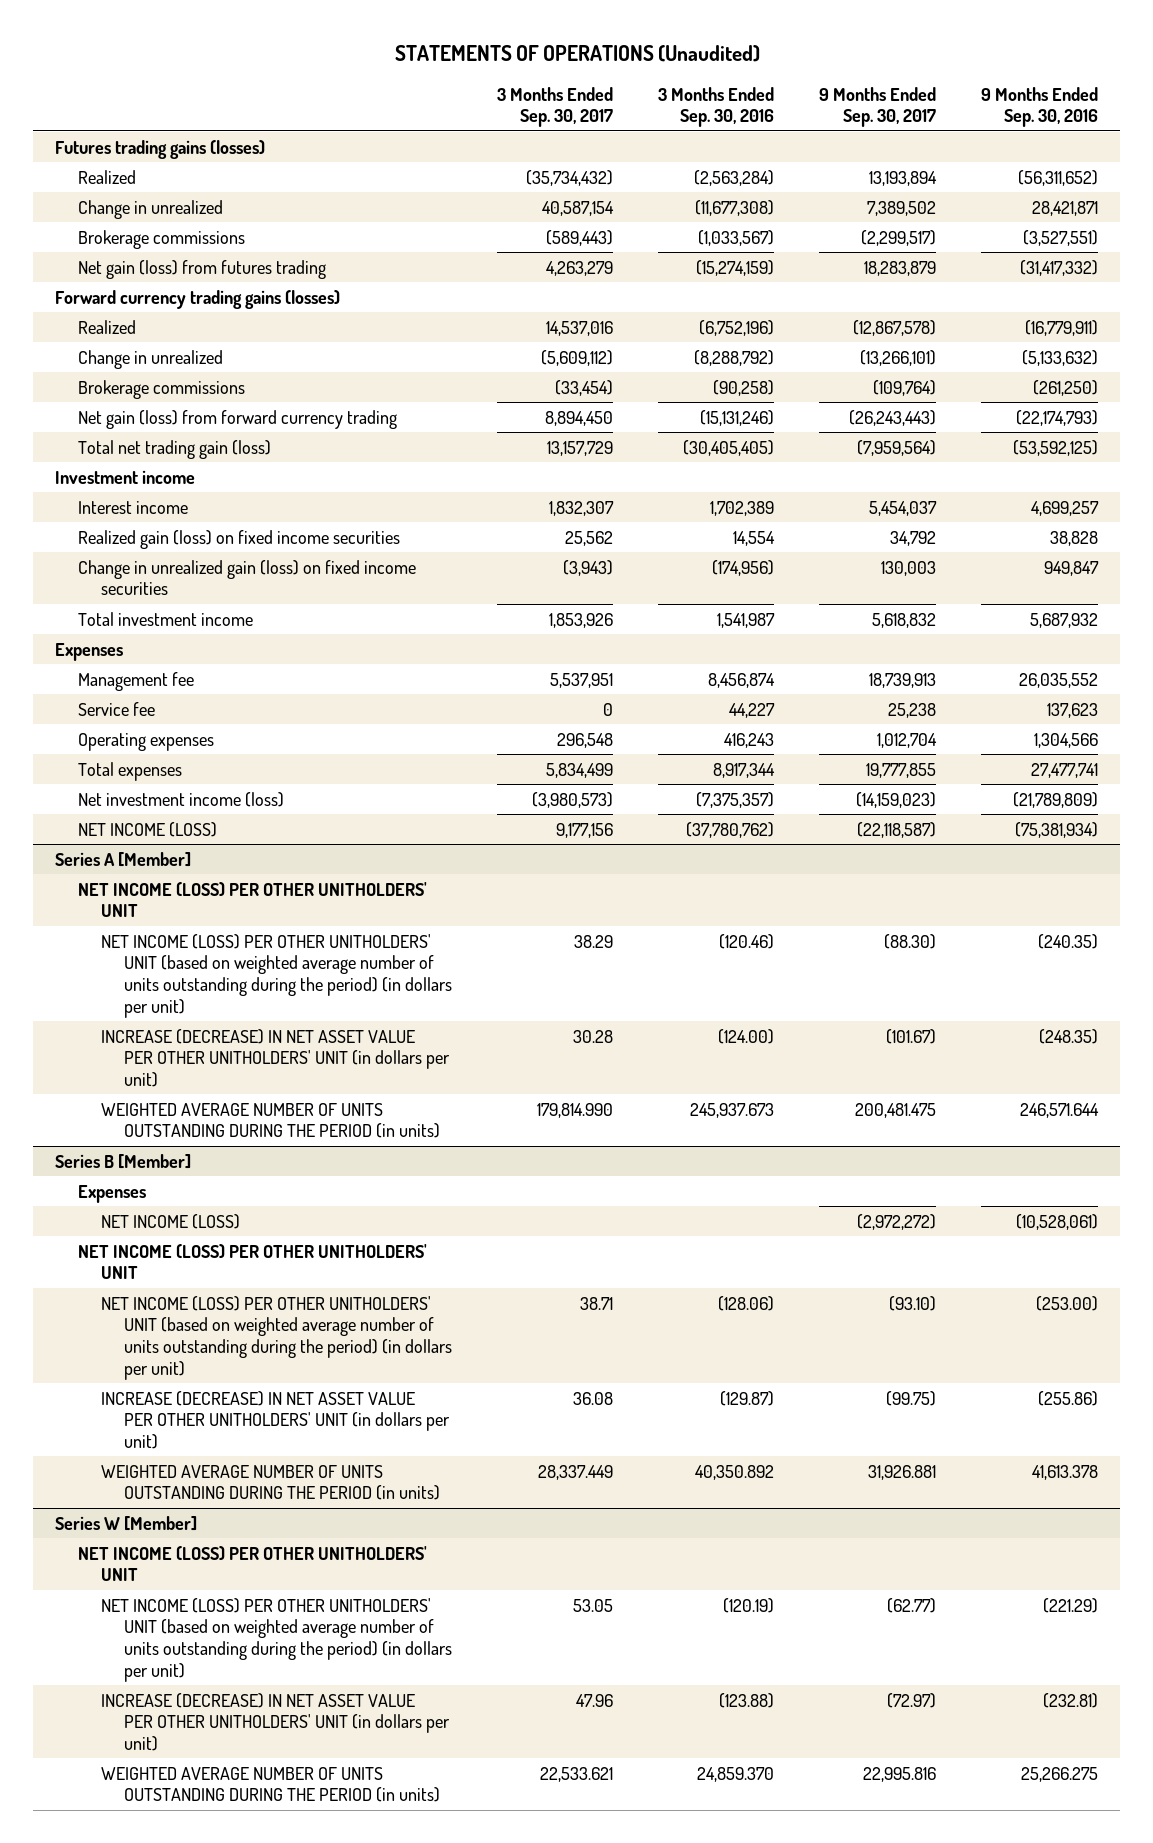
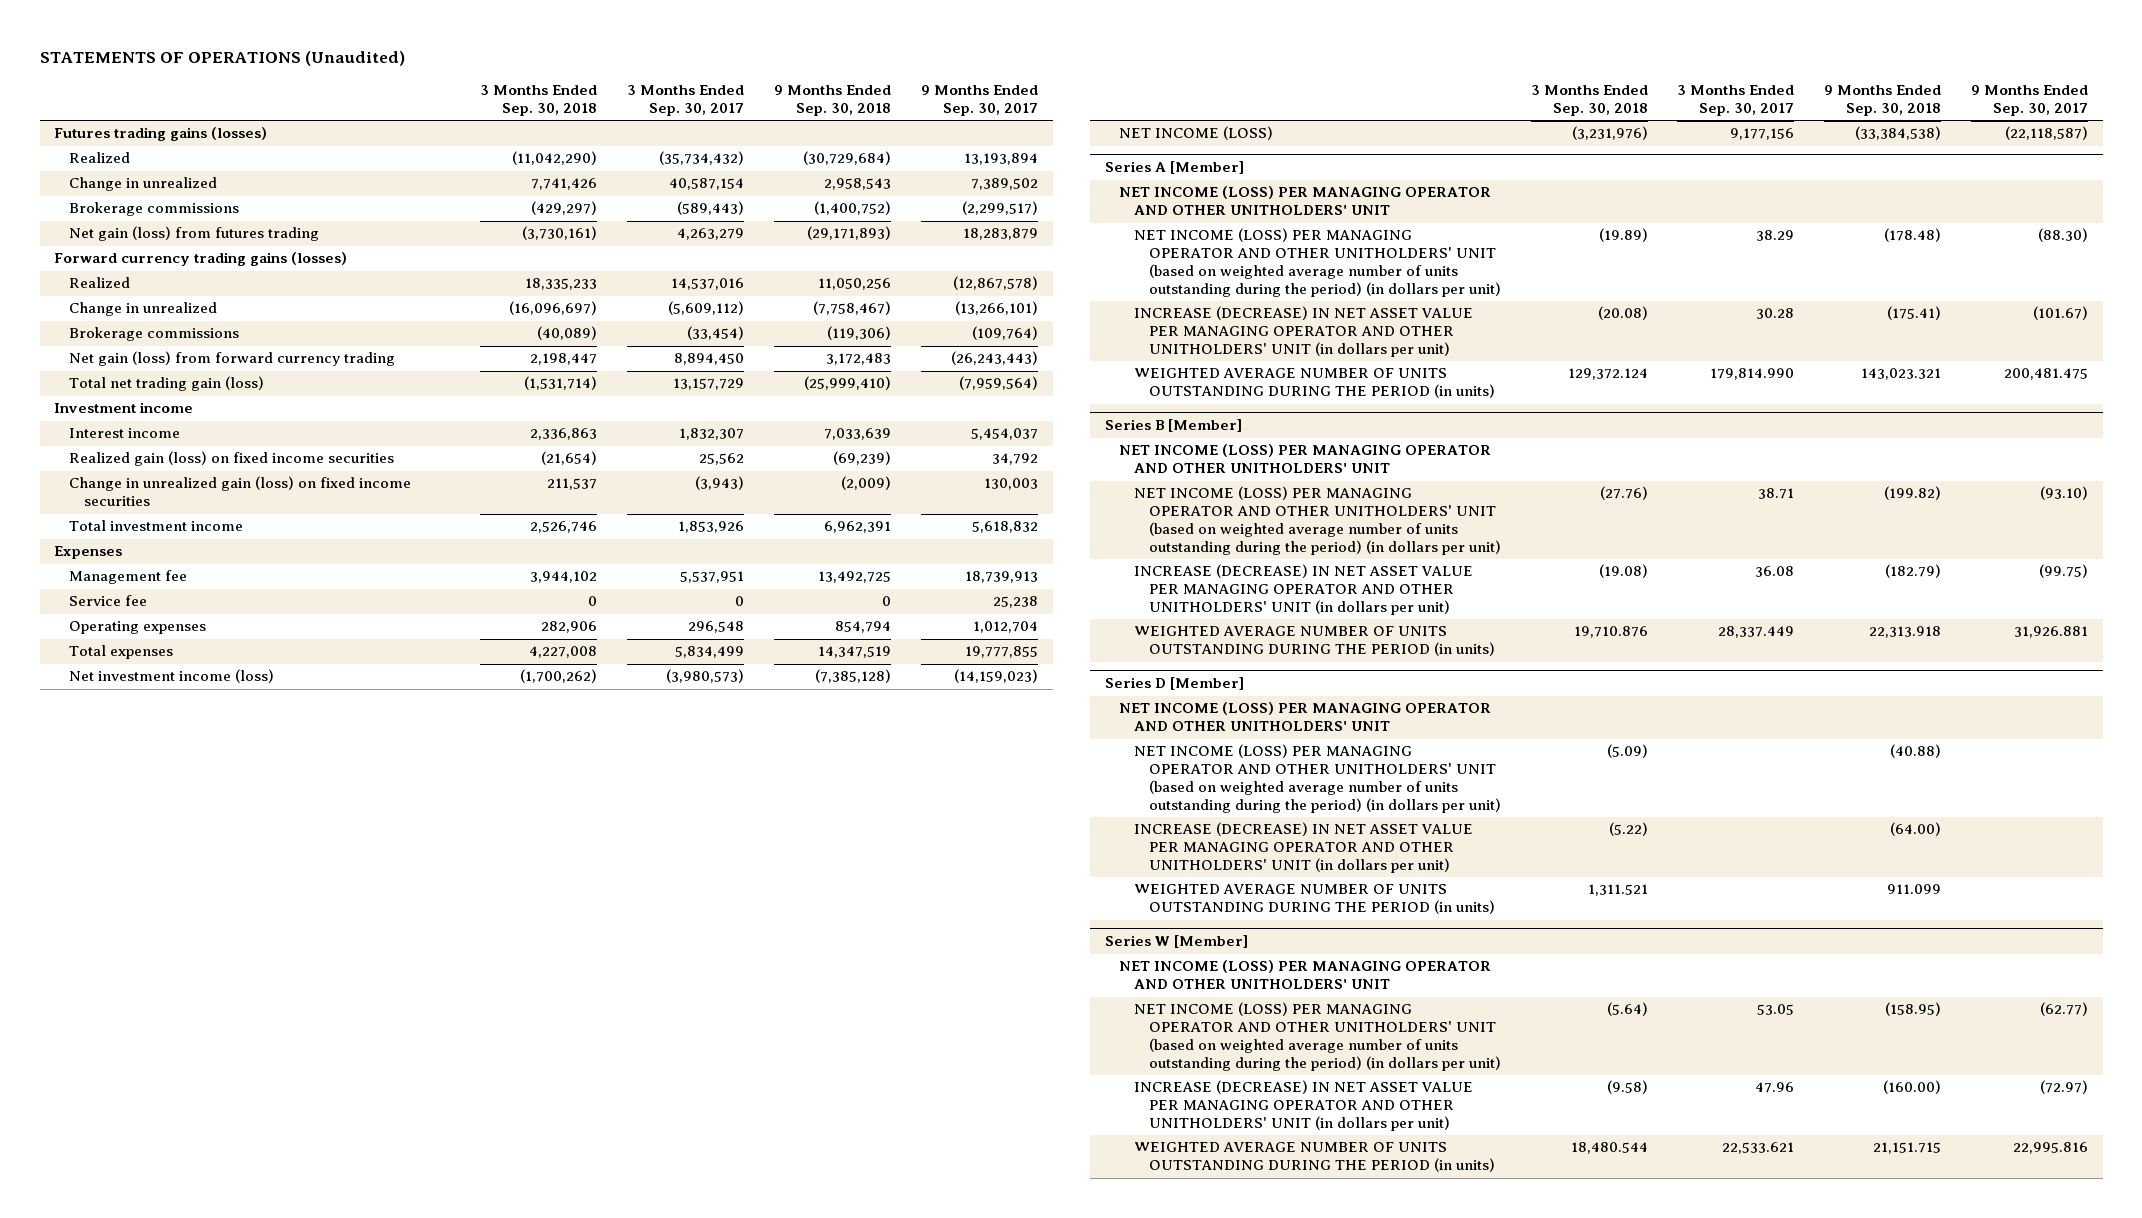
[657,86,774,128] 3 Months Ended Sep. 30, 2016 -> none
[980,86,1098,128] 9 Months Ended Sep. 30, 2016 -> none
none -> [480,85,598,116] 3 Months Ended Sep. 30, 2018
none -> [773,85,891,116] 9 Months Ended Sep. 30, 2018
[78,881,428,918] NET INCOME (LOSS) PER OTHER UNITHOLDERS' UNIT -> [1119,186,1492,216] NET INCOME (LOSS) PER MANAGING OPERATOR AND OTHER UNITHOLDERS' UNIT
[101,933,453,1018] NET INCOME (LOSS) PER OTHER UNITHOLDERS' UNIT (based on weighted average number of units outstanding during the period) (in dollars per unit) -> [1134,228,1501,298] NET INCOME (LOSS) PER MANAGING OPERATOR AND OTHER UNITHOLDERS' UNIT (based on weighted average number of units outstanding during the period) (in dollars per unit)
[101,1028,451,1087] INCREASE (DECREASE) IN NET ASSET VALUE PER OTHER UNITHOLDERS' UNIT (in dollars per unit) -> [1134,306,1474,358] INCREASE (DECREASE) IN NET ASSET VALUE PER MANAGING OPERATOR AND OTHER UNITHOLDERS' UNIT (in dollars per unit)
[78,1184,147,1203] Expenses -> none
[101,1213,241,1229] NET INCOME (LOSS) -> none
[78,1243,428,1280] NET INCOME (LOSS) PER OTHER UNITHOLDERS' UNIT -> [1119,444,1492,474] NET INCOME (LOSS) PER MANAGING OPERATOR AND OTHER UNITHOLDERS' UNIT
[101,1295,453,1380] NET INCOME (LOSS) PER OTHER UNITHOLDERS' UNIT (based on weighted average number of units outstanding during the period) (in dollars per unit) -> [1134,486,1501,556] NET INCOME (LOSS) PER MANAGING OPERATOR AND OTHER UNITHOLDERS' UNIT (based on weighted average number of units outstanding during the period) (in dollars per unit)
[101,1390,451,1449] INCREASE (DECREASE) IN NET ASSET VALUE PER OTHER UNITHOLDERS' UNIT (in dollars per unit) -> [1134,564,1474,616] INCREASE (DECREASE) IN NET ASSET VALUE PER MANAGING OPERATOR AND OTHER UNITHOLDERS' UNIT (in dollars per unit)
none -> [1104,677,1244,691] Series D [Member]
none -> [1119,702,1492,732] NET INCOME (LOSS) PER MANAGING OPERATOR AND OTHER UNITHOLDERS' UNIT
none -> [1134,744,1501,814] NET INCOME (LOSS) PER MANAGING OPERATOR AND OTHER UNITHOLDERS' UNIT (based on weighted average number of units outstanding during the period) (in dollars per unit)
none -> [1134,822,1474,874] INCREASE (DECREASE) IN NET ASSET VALUE PER MANAGING OPERATOR AND OTHER UNITHOLDERS' UNIT (in dollars per unit)
none -> [1134,884,1495,915] WEIGHTED AVERAGE NUMBER OF UNITS OUTSTANDING DURING THE PERIOD (in units)
[78,1545,428,1582] NET INCOME (LOSS) PER OTHER UNITHOLDERS' UNIT -> [1119,960,1492,990] NET INCOME (LOSS) PER MANAGING OPERATOR AND OTHER UNITHOLDERS' UNIT
[101,1597,453,1682] NET INCOME (LOSS) PER OTHER UNITHOLDERS' UNIT (based on weighted average number of units outstanding during the period) (in dollars per unit) -> [1134,1002,1501,1072] NET INCOME (LOSS) PER MANAGING OPERATOR AND OTHER UNITHOLDERS' UNIT (based on weighted average number of units outstanding during the period) (in dollars per unit)
[101,1692,451,1751] INCREASE (DECREASE) IN NET ASSET VALUE PER OTHER UNITHOLDERS' UNIT (in dollars per unit) -> [1134,1080,1474,1132] INCREASE (DECREASE) IN NET ASSET VALUE PER MANAGING OPERATOR AND OTHER UNITHOLDERS' UNIT (in dollars per unit)

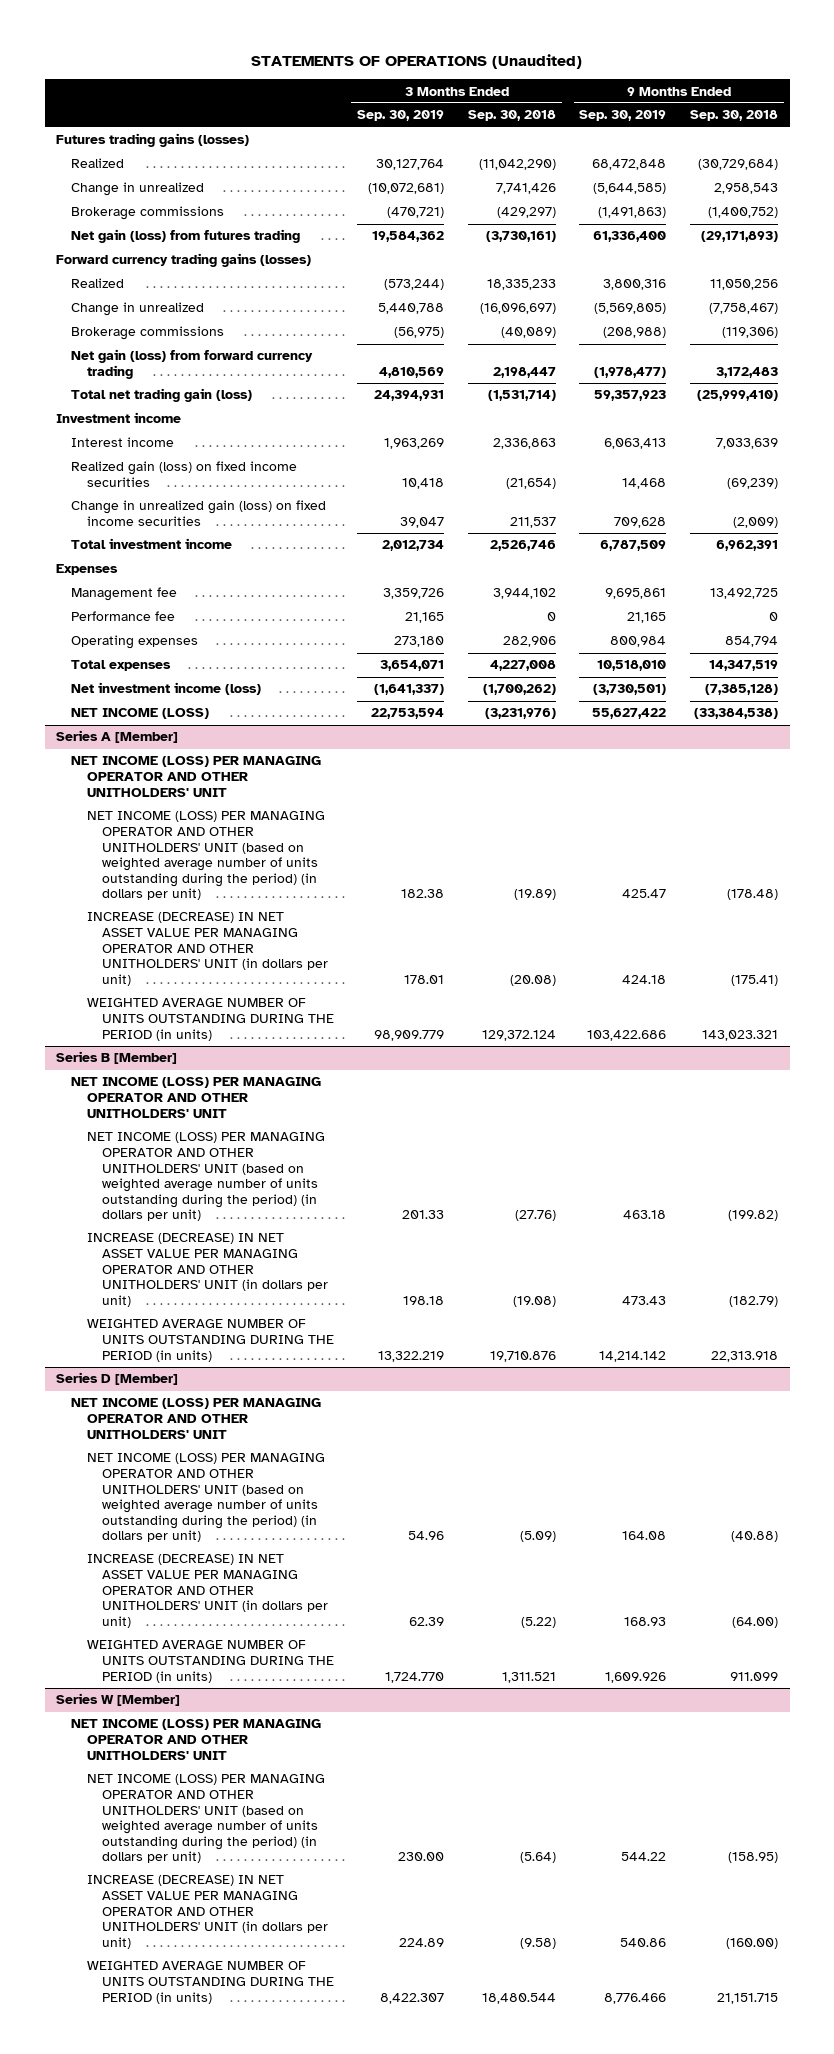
[627,85,745,116] 3 Months Ended Sep. 30, 2017 -> none
[920,85,1038,116] 9 Months Ended Sep. 30, 2017 -> none
none -> [357,110,445,122] Sep. 30, 2019
none -> [579,110,667,122] Sep. 30, 2019
[69,595,148,607] Service fee -> none
none -> [71,611,176,622] Performance fee

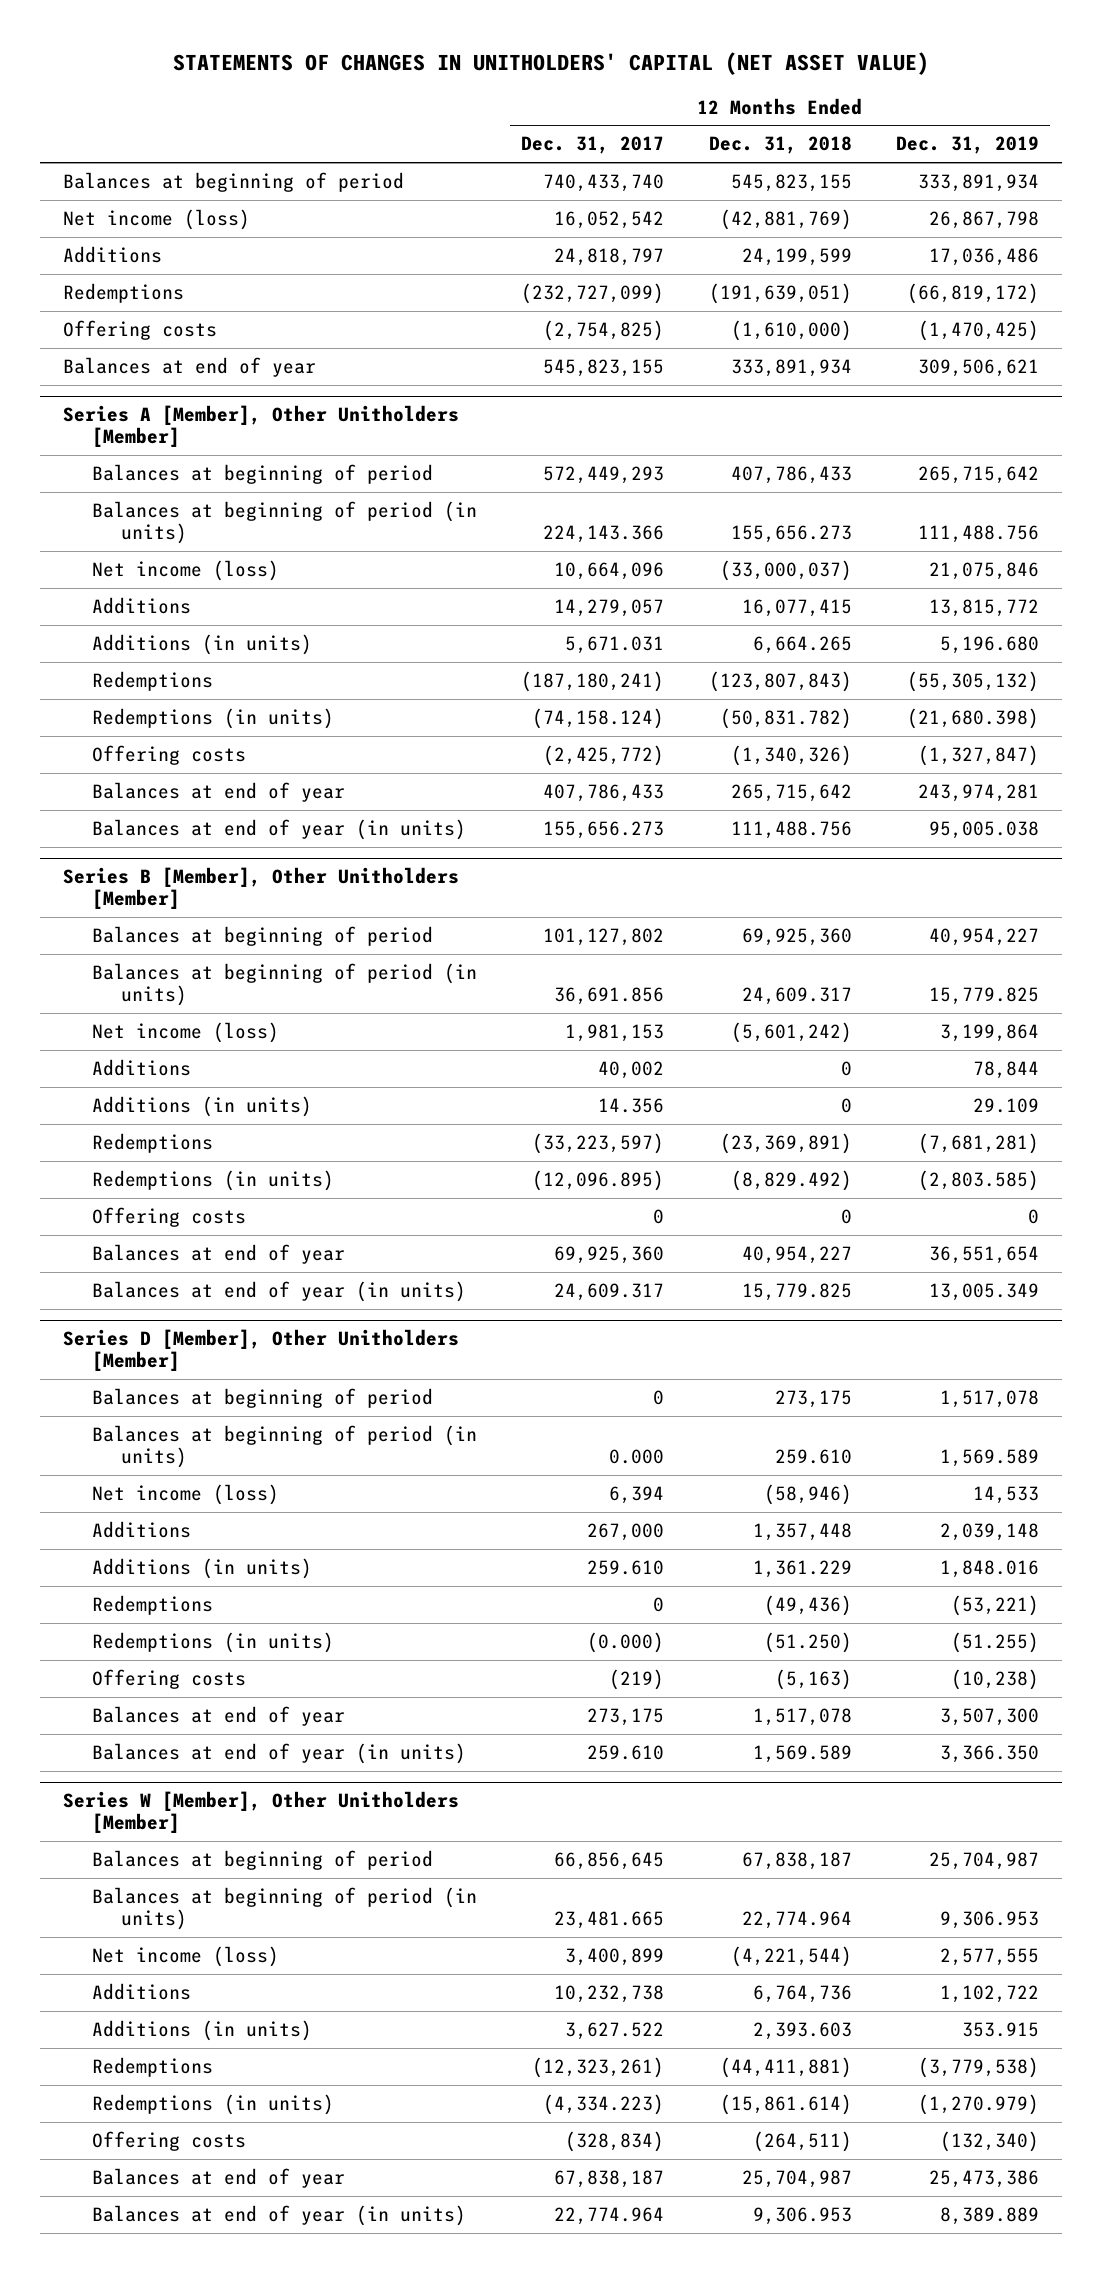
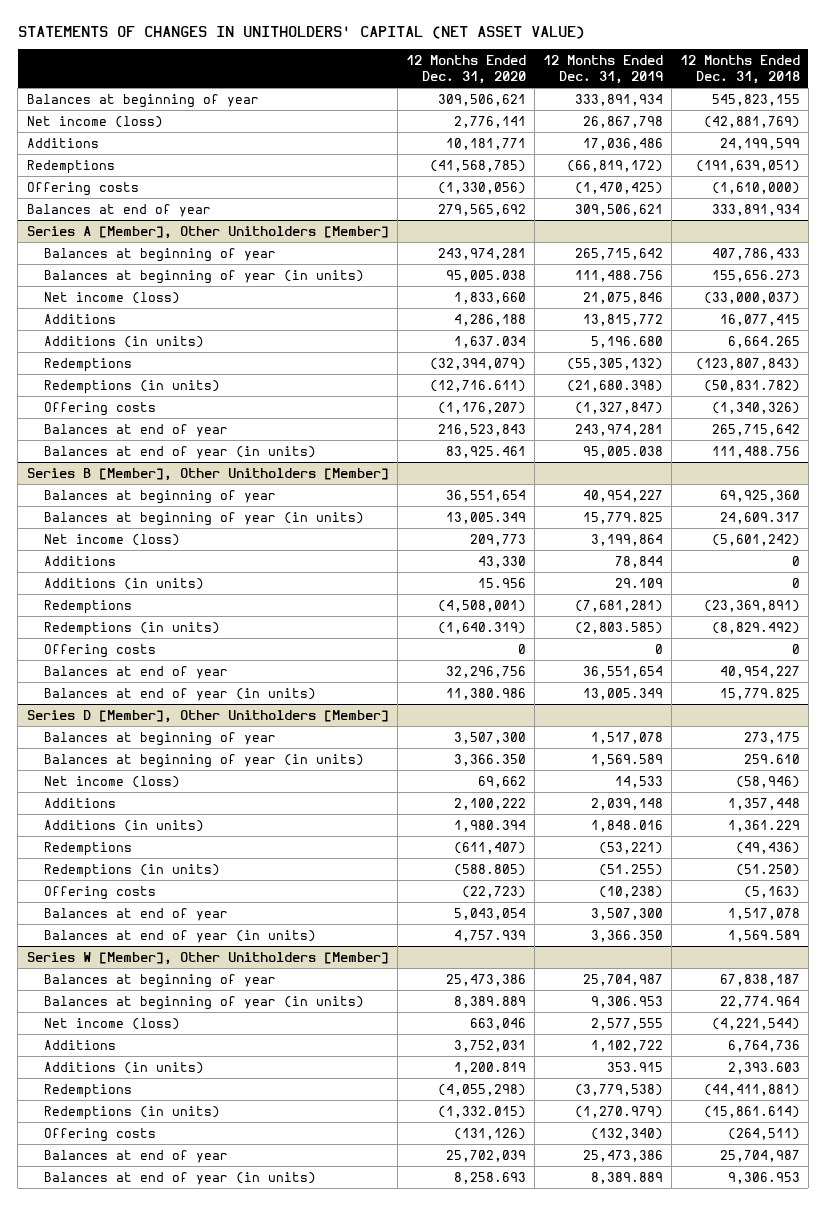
[521,136,665,155] Dec. 31, 2017 -> none
none -> [405,55,526,84] 12 Months Ended Dec. 31, 2020
[62,172,404,193] Balances at beginning of period -> [26,93,259,108] Balances at beginning of year
[91,464,433,485] Balances at beginning of period -> [44,247,277,262] Balances at beginning of year
[91,501,477,545] Balances at beginning of period (in units) -> [44,269,365,284] Balances at beginning of year (in units)
[91,926,433,947] Balances at beginning of period -> [44,489,277,504] Balances at beginning of year
[91,963,477,1007] Balances at beginning of period (in units) -> [44,511,365,526] Balances at beginning of year (in units)
[91,1388,433,1409] Balances at beginning of period -> [44,731,277,746] Balances at beginning of year
[91,1425,477,1469] Balances at beginning of period (in units) -> [44,753,365,768] Balances at beginning of year (in units)
[91,1850,433,1871] Balances at beginning of period -> [44,973,277,988] Balances at beginning of year
[91,1887,477,1931] Balances at beginning of period (in units) -> [44,995,365,1010] Balances at beginning of year (in units)

